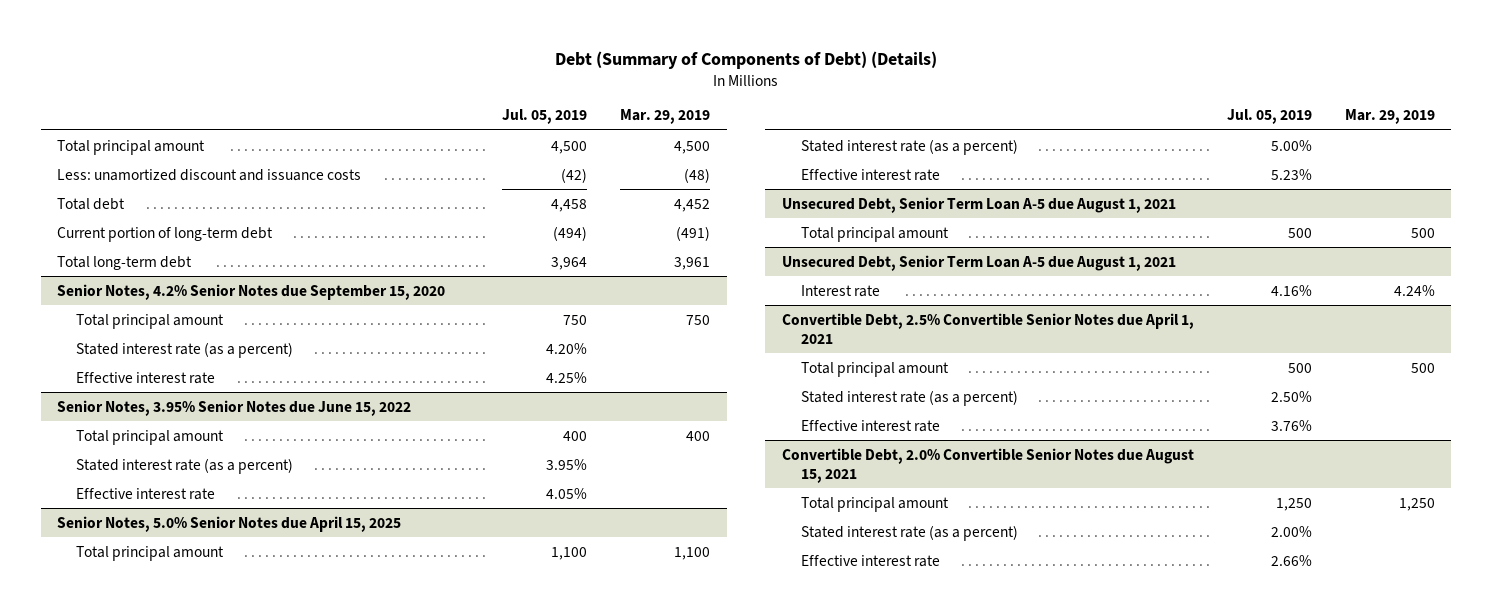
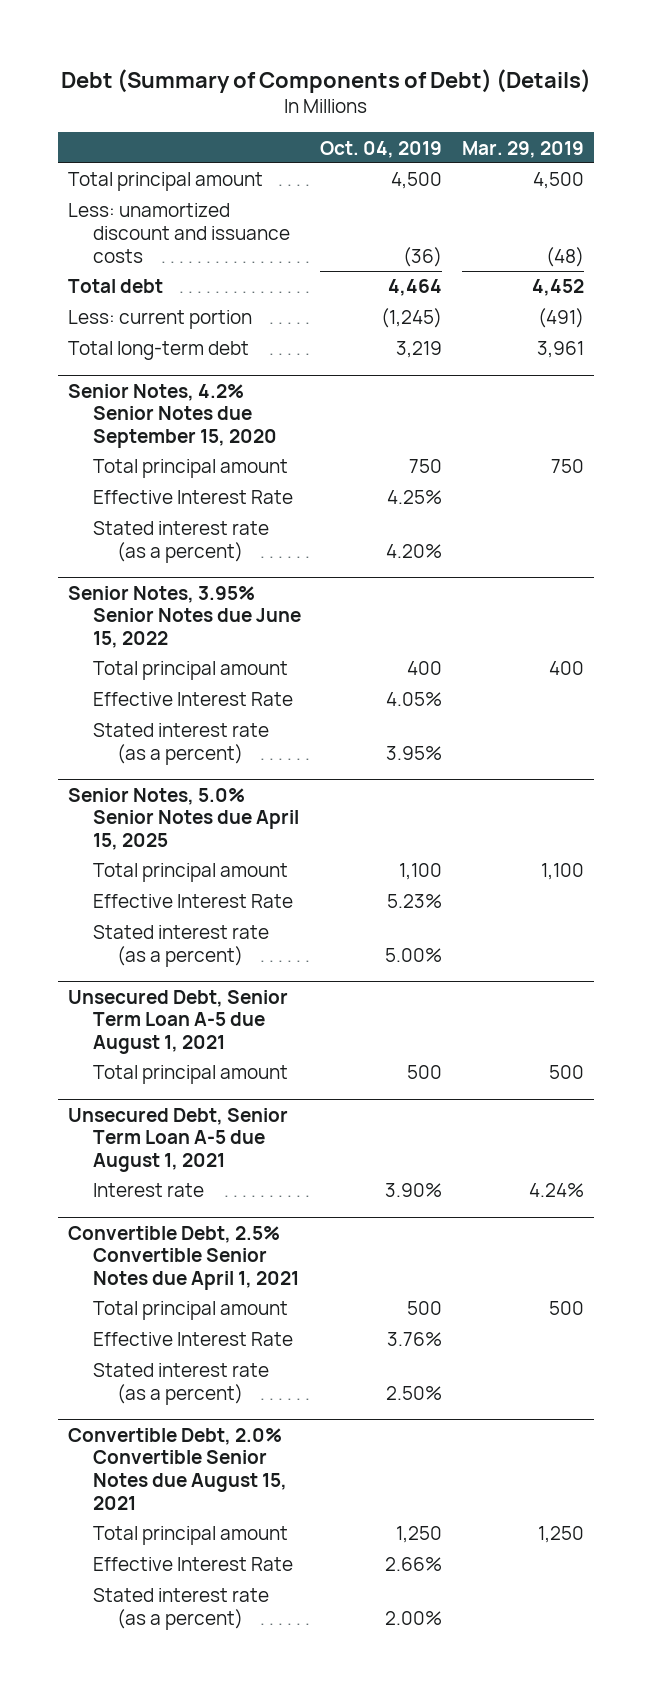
[502,109,588,125] Jul. 05, 2019 -> none
none -> [320,140,443,158] Oct. 04, 2019
[57,226,274,242] Current portion of long-term debt -> [67,310,252,330] Less: current portion
none -> [92,490,293,505] Effective Interest Rate
[76,371,216,384] Effective interest rate -> none
none -> [92,692,293,707] Effective Interest Rate
[76,487,216,500] Effective interest rate -> none
none -> [92,894,293,909] Effective Interest Rate
[800,168,940,181] Effective interest rate -> none
none -> [92,1332,293,1347] Effective Interest Rate
[800,419,940,432] Effective interest rate -> none
none -> [92,1557,293,1572] Effective Interest Rate
[800,554,940,567] Effective interest rate -> none

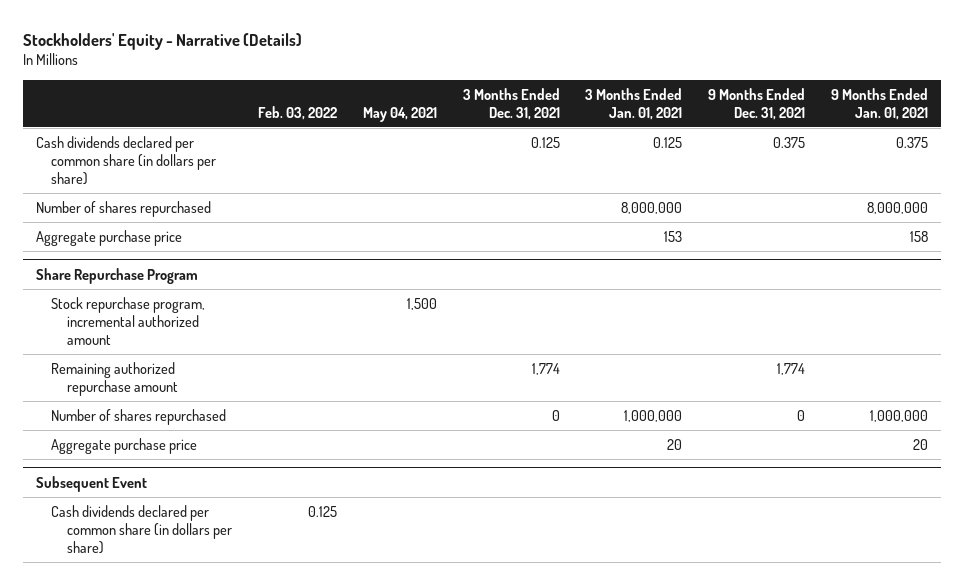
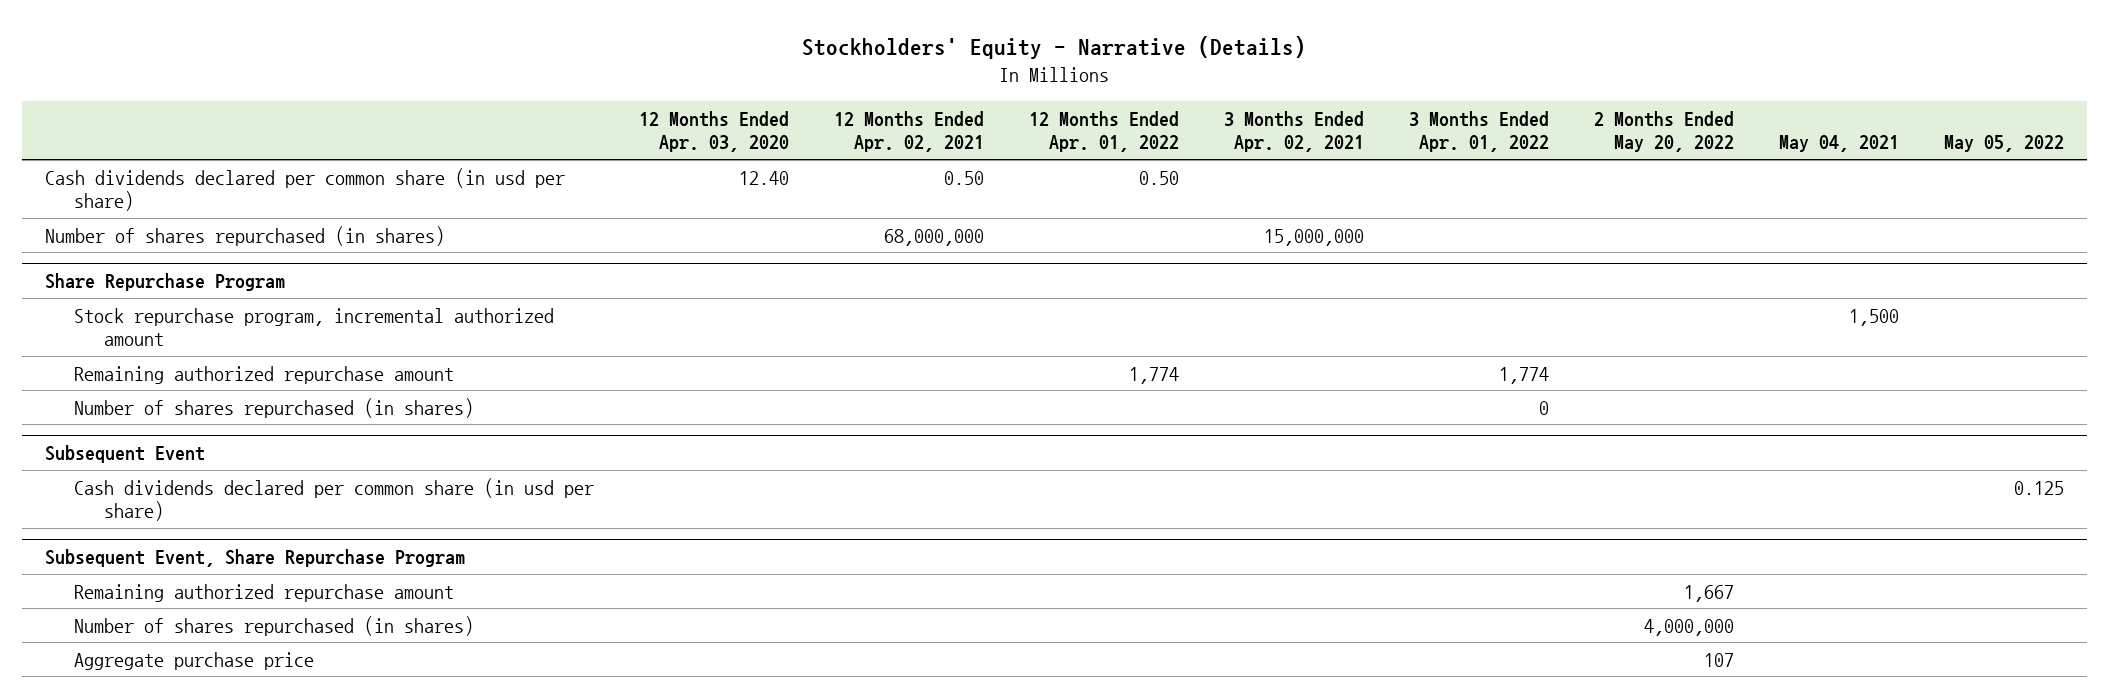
[257,105,337,120] Feb. 03, 2022 -> none
[462,87,560,120] 3 Months Ended Dec. 31, 2021 -> none
[585,87,683,120] 3 Months Ended Jan. 01, 2021 -> none
[708,87,806,120] 9 Months Ended Dec. 31, 2021 -> none
[831,87,929,120] 9 Months Ended Jan. 01, 2021 -> none
none -> [639,110,790,153] 12 Months Ended Apr. 03, 2020
none -> [834,110,985,153] 12 Months Ended Apr. 02, 2021
none -> [1029,110,1180,153] 12 Months Ended Apr. 01, 2022
none -> [1224,110,1365,153] 3 Months Ended Apr. 02, 2021
none -> [1409,110,1550,153] 3 Months Ended Apr. 01, 2022
none -> [1594,110,1735,153] 2 Months Ended May 20, 2022
none -> [1944,135,2065,153] May 05, 2022
[36,229,183,246] Aggregate purchase price -> none
[36,135,217,185] Cash dividends declared per common share (in dollars per share) -> [44,167,565,212] Cash dividends declared per common share (in usd per share)
[36,200,212,217] Number of shares repurchased -> [44,225,445,246] Number of shares repurchased (in shares)
[51,437,198,454] Aggregate purchase price -> none
[51,408,227,425] Number of shares repurchased -> [74,397,475,418] Number of shares repurchased (in shares)
[51,504,232,554] Cash dividends declared per common share (in dollars per share) -> [74,477,595,522] Cash dividends declared per common share (in usd per share)
none -> [44,549,465,568] Subsequent Event, Share Repurchase Program
none -> [74,583,455,602] Remaining authorized repurchase amount
none -> [74,615,475,636] Number of shares repurchased (in shares)
none -> [74,651,315,670] Aggregate purchase price

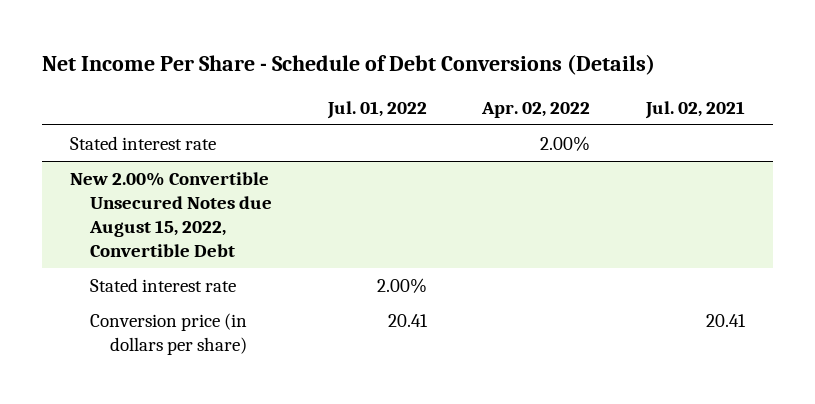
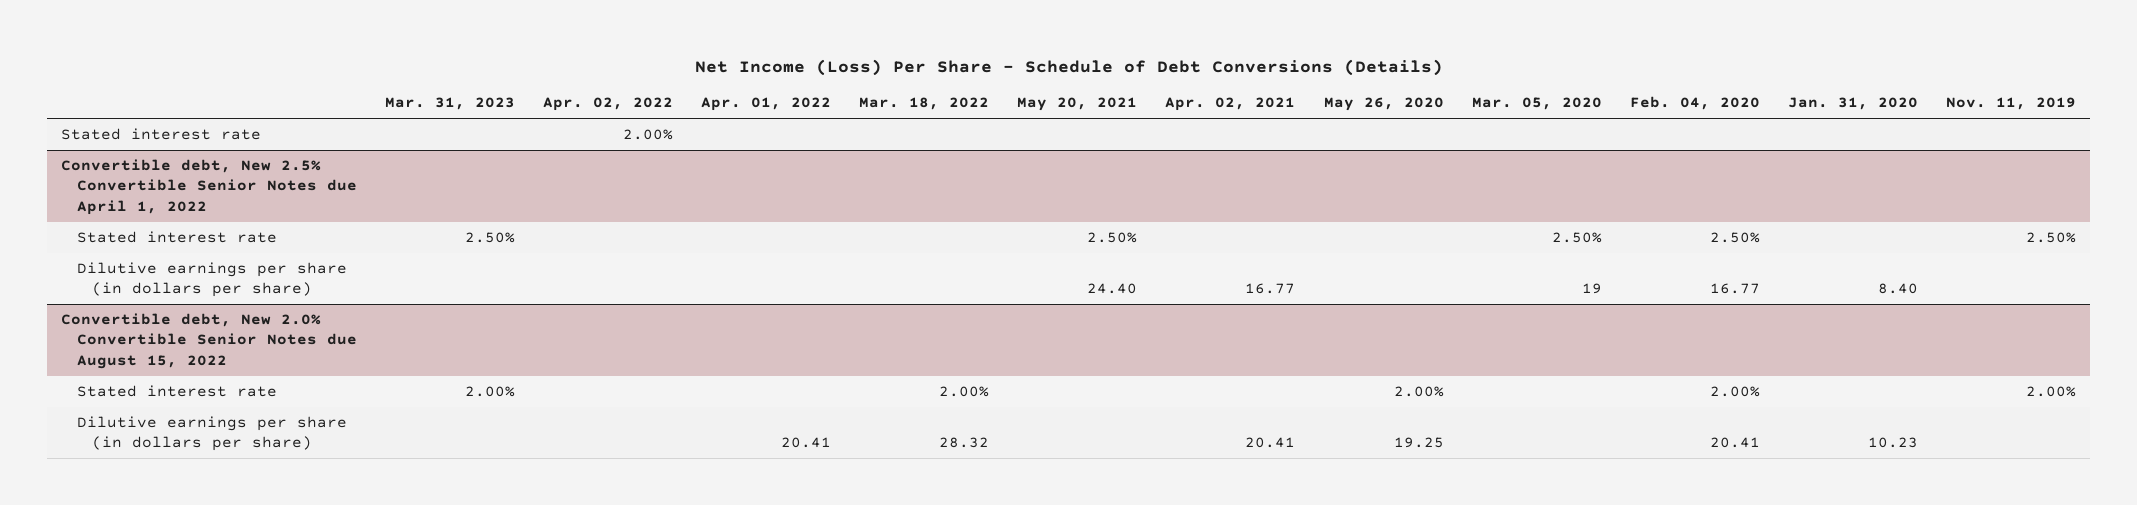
[41,54,655,76] Net Income Per Share - Schedule of Debt Conversions (Details) -> [694,58,1443,76] Net Income (Loss) Per Share - Schedule of Debt Conversions (Details)
[326,100,427,119] Jul. 01, 2022 -> none
[645,100,746,119] Jul. 02, 2021 -> none
none -> [384,97,515,111] Mar. 31, 2023
none -> [701,97,832,112] Apr. 01, 2022
none -> [859,97,990,111] Mar. 18, 2022
none -> [1017,97,1138,112] May 20, 2021
none -> [1165,97,1296,112] Apr. 02, 2021
none -> [1323,97,1444,112] May 26, 2020
none -> [1471,97,1602,111] Mar. 05, 2020
none -> [1629,96,1760,111] Feb. 04, 2020
none -> [1787,97,1918,111] Jan. 31, 2020
none -> [1945,97,2076,111] Nov. 11, 2019
none -> [61,159,357,215] Convertible debt, New 2.5% Convertible Senior Notes due April 1, 2022
none -> [76,231,277,244] Stated interest rate
none -> [76,262,347,298] Dilutive earnings per share (in dollars per share)
[69,171,272,257] New 2.00% Convertible Unsecured Notes due August 15, 2022, Convertible Debt -> [61,313,357,369] Convertible debt, New 2.0% Convertible Senior Notes due August 15, 2022
[89,312,248,355] Conversion price (in dollars per share) -> [76,416,347,452] Dilutive earnings per share (in dollars per share)

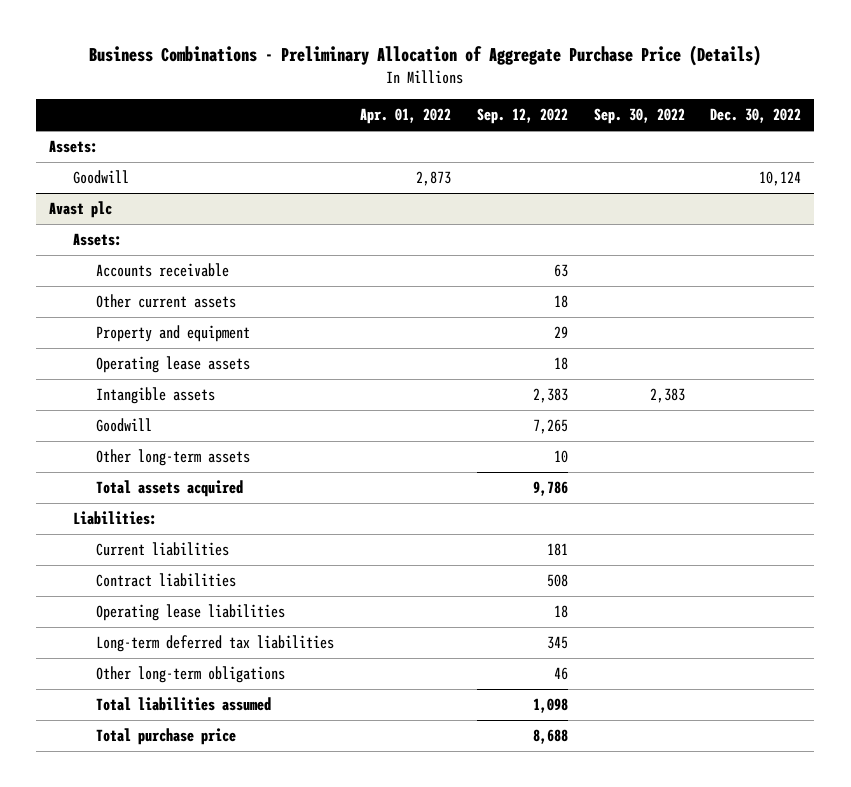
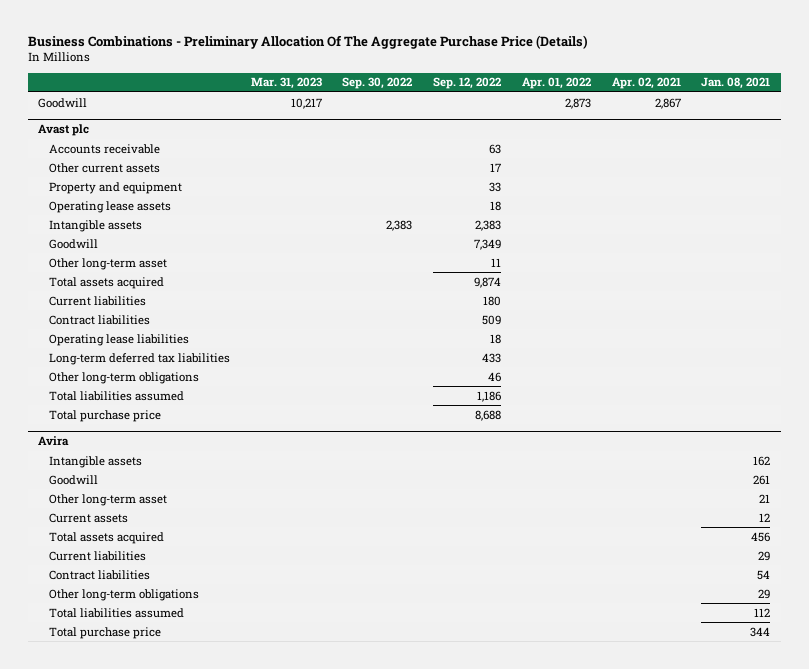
[89,45,762,67] Business Combinations - Preliminary Allocation of Aggregate Purchase Price (Details) -> [27,34,588,49] Business Combinations - Preliminary Allocation Of The Aggregate Purchase Price (Details)
[710,108,802,124] Dec. 30, 2022 -> none
none -> [250,77,322,90] Mar. 31, 2023
none -> [611,77,681,90] Apr. 02, 2021
none -> [701,77,771,90] Jan. 08, 2021
[49,140,99,154] Assets: -> none
[72,233,122,247] Assets: -> none
[553,295,568,309] 18 -> [490,162,502,172] 17
[553,326,568,339] 29 -> [489,181,502,192] 33
[72,511,157,526] Liabilities: -> none
[532,419,568,435] 7,265 -> [474,238,502,250] 7,349
[96,449,251,467] Other long-term assets -> [48,257,167,270] Other long-term asset
[553,450,568,464] 10 -> [491,257,502,267] 11
[532,481,568,497] 9,786 -> [474,276,502,288] 9,874
[546,543,568,557] 181 -> [483,295,502,306] 180
[546,574,568,588] 508 -> [482,314,502,325] 509
[546,636,568,650] 345 -> [482,352,502,363] 433
[532,698,568,714] 1,098 -> [477,390,502,402] 1,186
none -> [38,436,70,447] Avira
none -> [48,455,142,468] Intangible assets
none -> [48,474,98,485] Goodwill
none -> [48,493,167,506] Other long-term asset
none -> [48,512,128,523] Current assets
none -> [48,531,164,544] Total assets acquired
none -> [48,550,146,561] Current liabilities
none -> [48,569,150,580] Contract liabilities
none -> [48,588,199,601] Other long-term obligations
none -> [48,607,184,618] Total liabilities assumed
none -> [48,626,161,639] Total purchase price

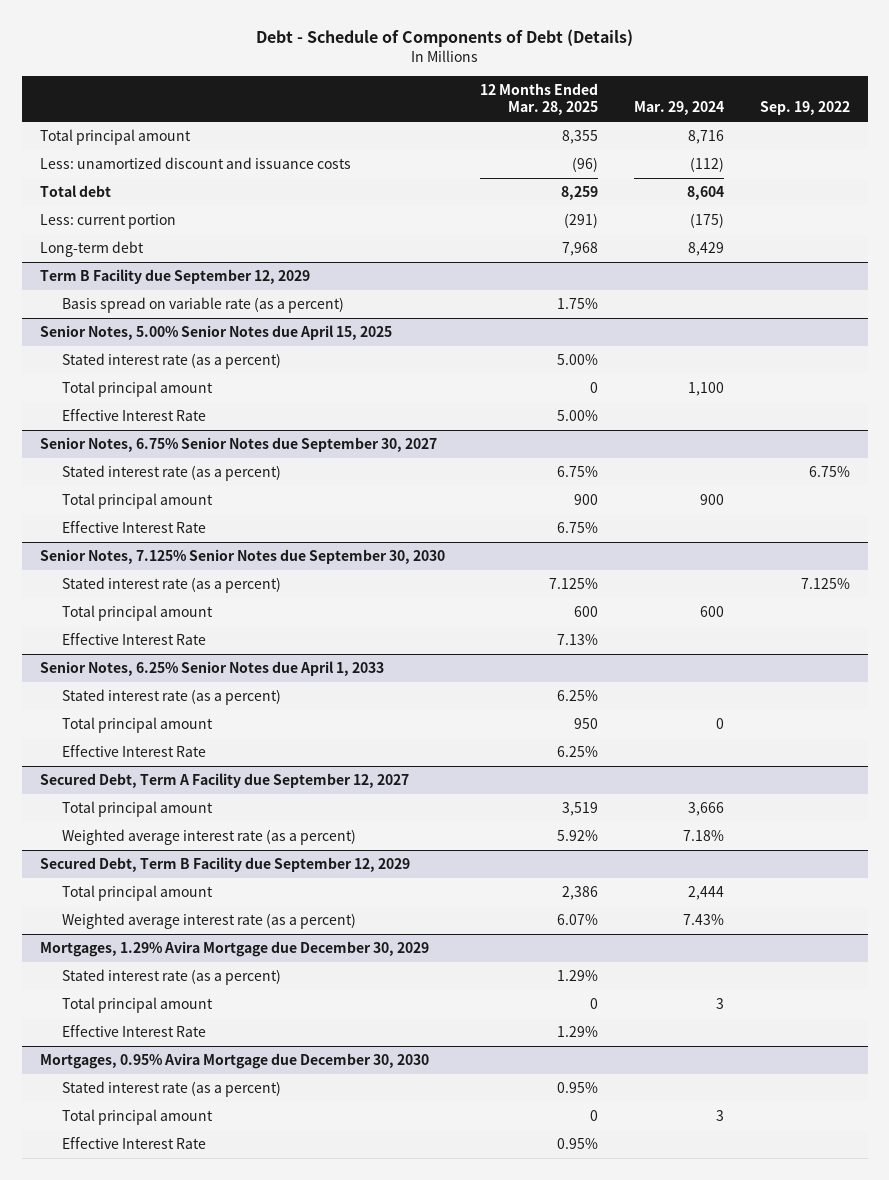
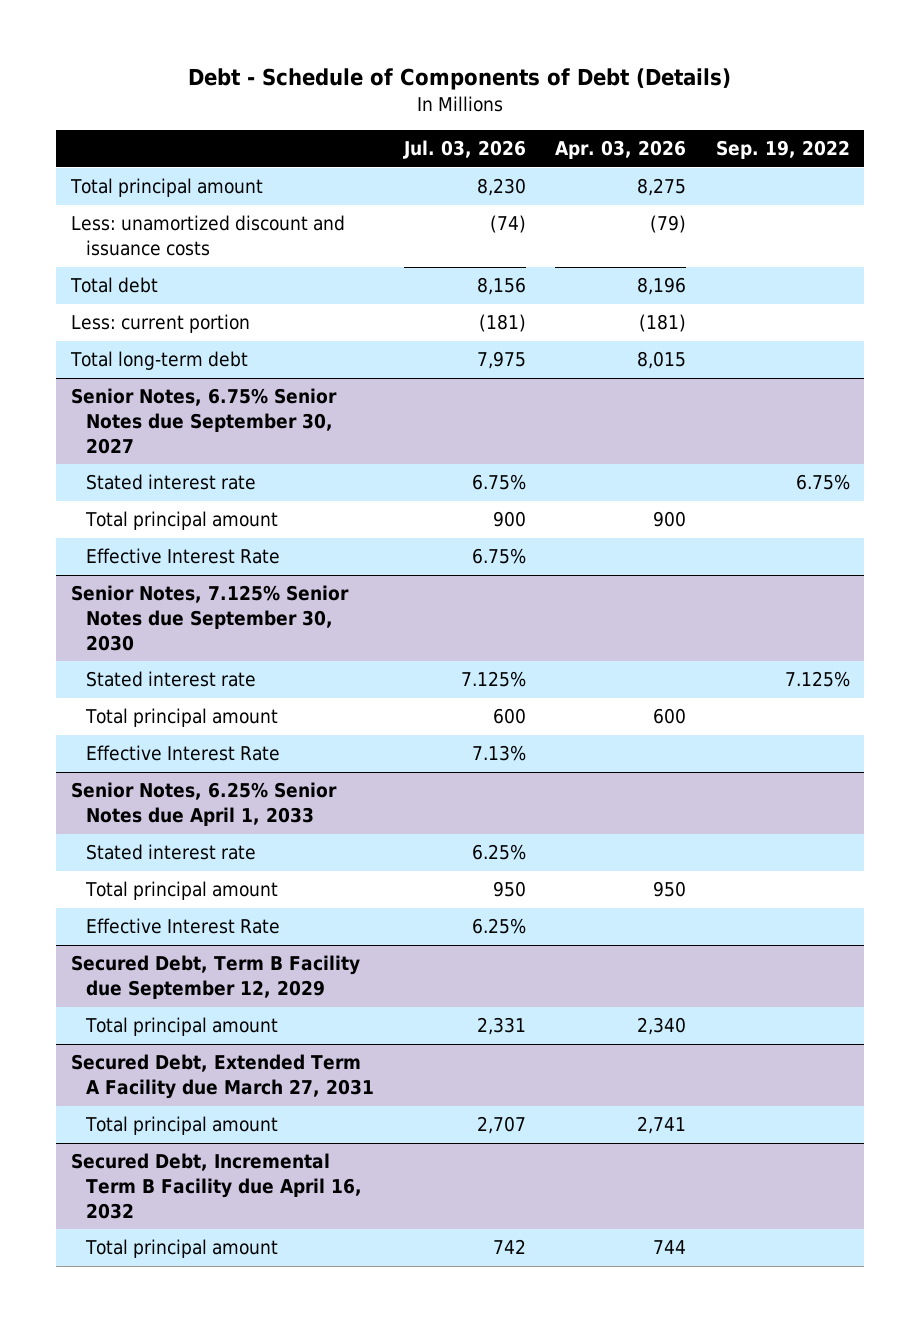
[480,83,599,116] 12 Months Ended Mar. 28, 2025 -> none
[633,101,724,116] Mar. 29, 2024 -> none
none -> [402,140,526,160] Jul. 03, 2026
none -> [555,140,687,160] Apr. 03, 2026
[39,268,310,284] Term B Facility due September 12, 2029 -> none
[61,296,344,313] Basis spread on variable rate (as a percent) -> none
[39,324,392,340] Senior Notes, 5.00% Senior Notes due April 15, 2025 -> none
[61,352,281,369] Stated interest rate (as a percent) -> none
[61,380,213,397] Total principal amount -> none
[61,408,206,421] Effective Interest Rate -> none
[39,240,144,257] Long-term debt -> [69,351,248,371] Total long-term debt
[61,464,281,481] Stated interest rate (as a percent) -> [86,474,257,491] Stated interest rate
[61,576,281,593] Stated interest rate (as a percent) -> [86,671,257,688] Stated interest rate
[61,688,281,705] Stated interest rate (as a percent) -> [86,844,257,861] Stated interest rate
[39,772,409,788] Secured Debt, Term A Facility due September 12, 2027 -> none
[61,800,213,817] Total principal amount -> none
[61,828,356,845] Weighted average interest rate (as a percent) -> none
[61,912,356,929] Weighted average interest rate (as a percent) -> none
[39,940,429,957] Mortgages, 1.29% Avira Mortgage due December 30, 2029 -> none
[61,968,281,985] Stated interest rate (as a percent) -> none
[61,996,213,1013] Total principal amount -> none
[61,1024,206,1037] Effective Interest Rate -> none
[39,1052,429,1069] Mortgages, 0.95% Avira Mortgage due December 30, 2030 -> none
[61,1080,281,1097] Stated interest rate (as a percent) -> none
[61,1108,213,1125] Total principal amount -> none
[61,1136,206,1149] Effective Interest Rate -> none
none -> [70,1054,375,1100] Secured Debt, Extended Term A Facility due March 27, 2031
none -> [85,1116,279,1136] Total principal amount
none -> [70,1153,363,1219] Secured Debt, Incremental Term B Facility due April 16, 2032
none -> [85,1239,279,1259] Total principal amount

